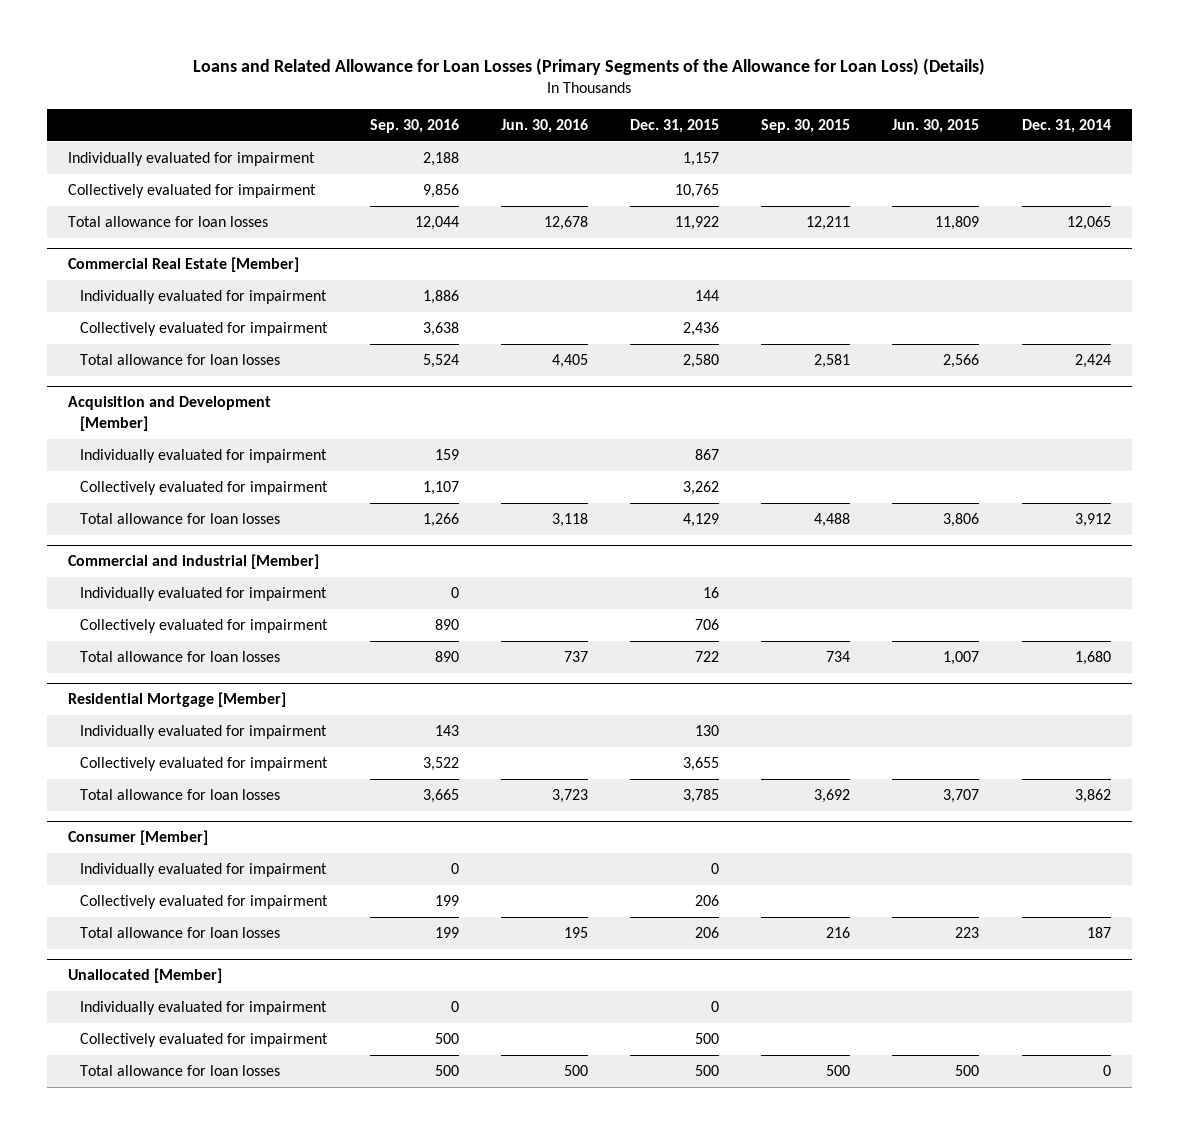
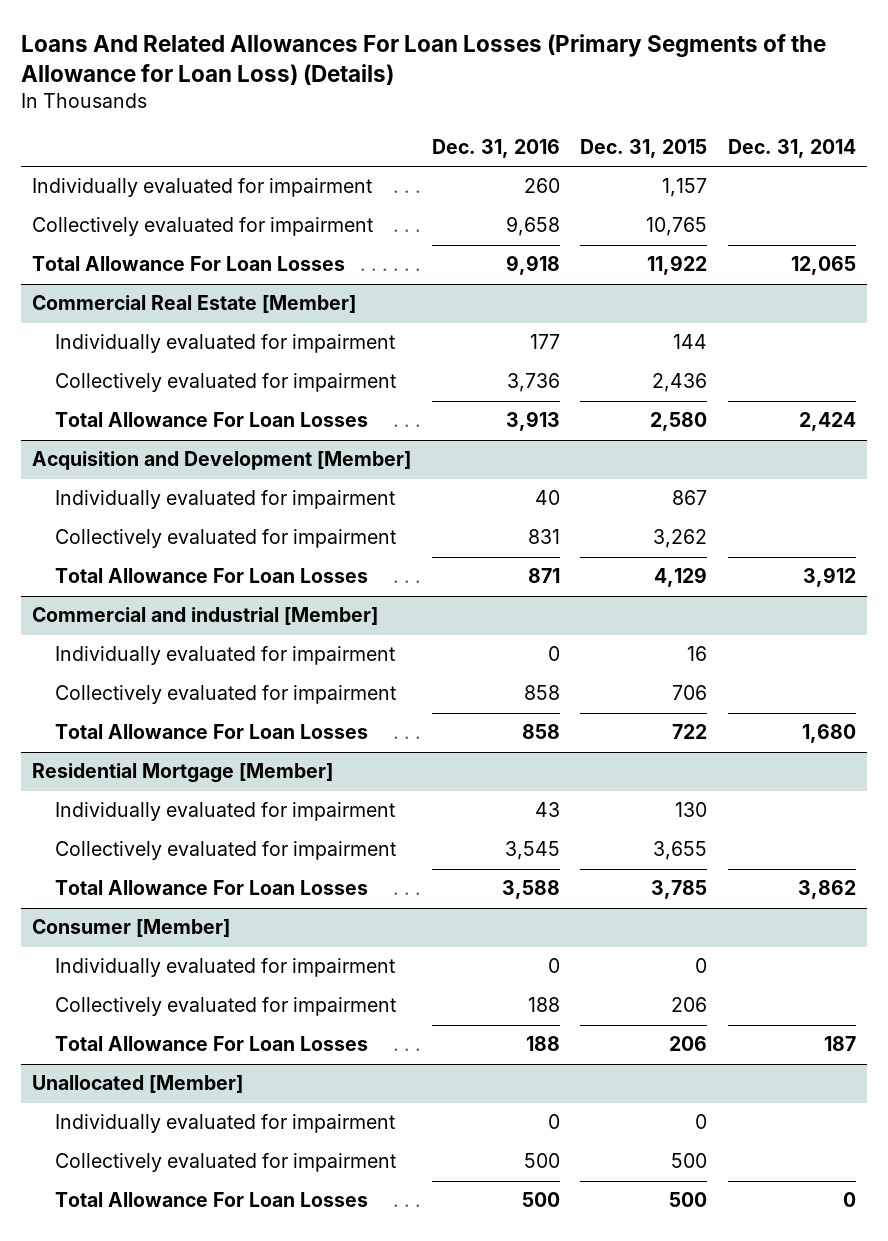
[193,57,986,75] Loans and Related Allowance for Loan Losses (Primary Segments of the Allowance for Loan Loss) (Details) -> [21,33,827,85] Loans And Related Allowances For Loan Losses (Primary Segments of the Allowance for Loan Loss) (Details)
[369,118,459,133] Sep. 30, 2016 -> none
[500,118,588,133] Jun. 30, 2016 -> none
[761,118,851,133] Sep. 30, 2015 -> none
[892,118,980,133] Jun. 30, 2015 -> none
none -> [431,138,560,158] Dec. 31, 2016
[68,216,269,228] Total allowance for loan losses -> [31,256,345,272] Total Allowance For Loan Losses
[80,354,281,366] Total allowance for loan losses -> [55,412,369,428] Total Allowance For Loan Losses
[80,513,281,525] Total allowance for loan losses -> [55,568,369,584] Total Allowance For Loan Losses
[80,651,281,663] Total allowance for loan losses -> [55,724,369,740] Total Allowance For Loan Losses
[80,789,281,801] Total allowance for loan losses -> [55,880,369,896] Total Allowance For Loan Losses
[80,927,281,939] Total allowance for loan losses -> [55,1036,369,1052] Total Allowance For Loan Losses
[80,1065,281,1077] Total allowance for loan losses -> [55,1192,369,1208] Total Allowance For Loan Losses

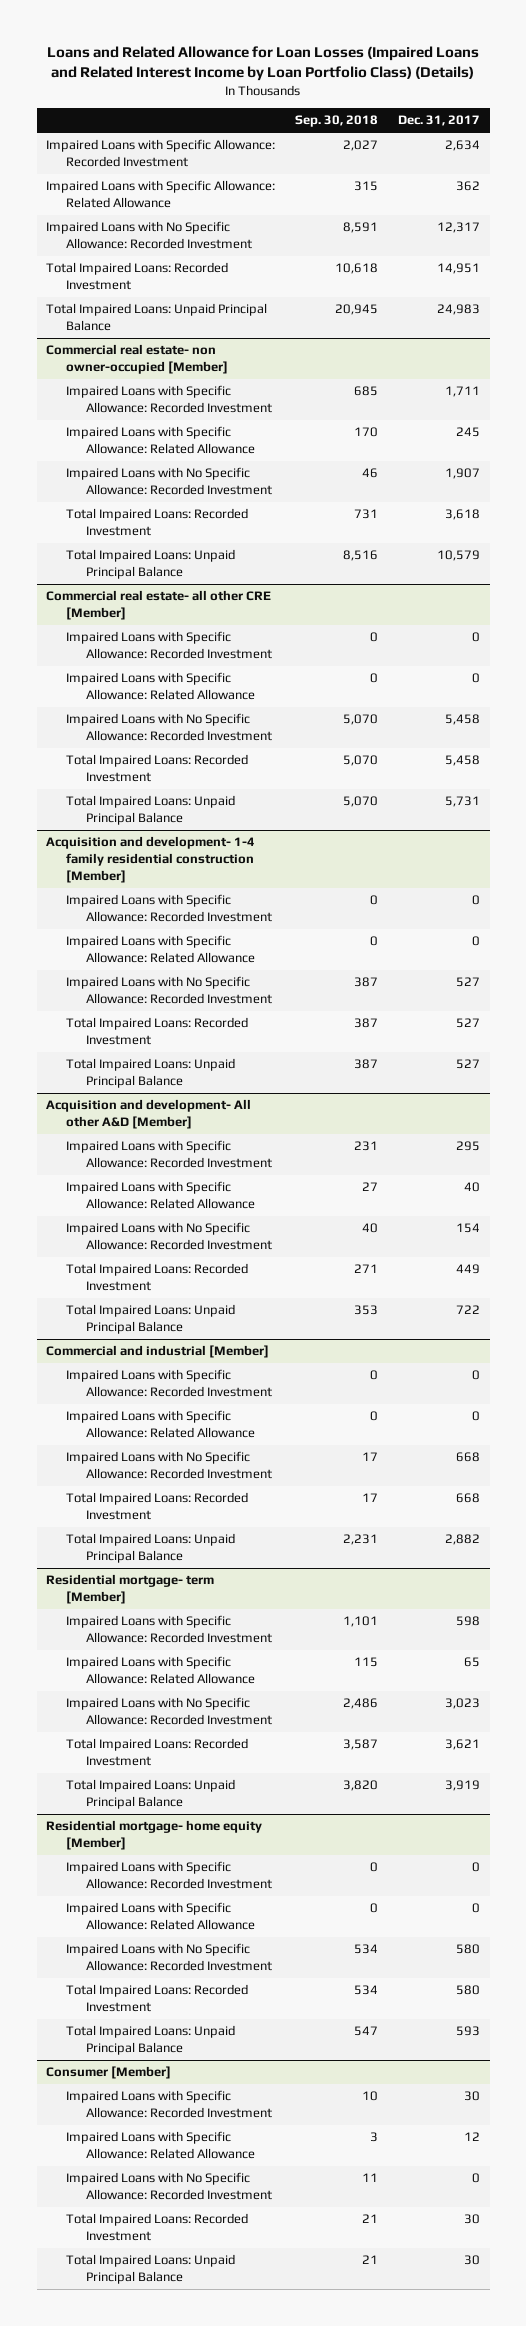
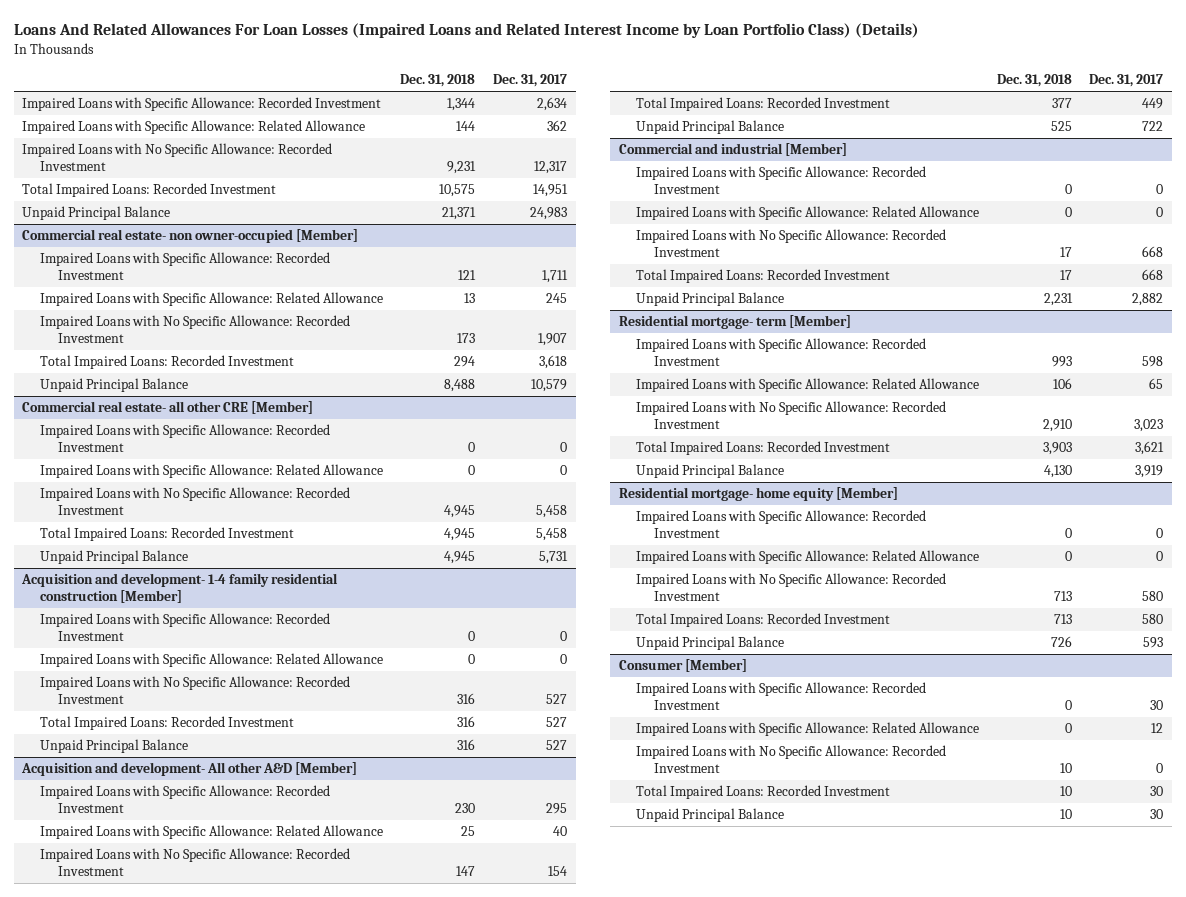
[47,45,480,82] Loans and Related Allowance for Loan Losses (Impaired Loans and Related Interest Income by Loan Portfolio Class) (Details) -> [13,23,919,39] Loans And Related Allowances For Loan Losses (Impaired Loans and Related Interest Income by Loan Portfolio Class) (Details)
[295,115,379,128] Sep. 30, 2018 -> none
none -> [400,74,476,88] Dec. 31, 2018
[46,303,268,332] Total Impaired Loans: Unpaid Principal Balance -> [22,206,171,221] Unpaid Principal Balance
[66,549,236,580] Total Impaired Loans: Unpaid Principal Balance -> [39,378,188,393] Unpaid Principal Balance
[66,795,236,826] Total Impaired Loans: Unpaid Principal Balance -> [39,550,188,565] Unpaid Principal Balance
[66,1058,236,1089] Total Impaired Loans: Unpaid Principal Balance -> [39,739,188,754] Unpaid Principal Balance
[66,1304,236,1335] Total Impaired Loans: Unpaid Principal Balance -> [636,120,785,135] Unpaid Principal Balance
[66,1533,236,1564] Total Impaired Loans: Unpaid Principal Balance -> [636,292,785,307] Unpaid Principal Balance
[66,1779,236,1810] Total Impaired Loans: Unpaid Principal Balance -> [636,464,785,479] Unpaid Principal Balance
[66,2025,236,2056] Total Impaired Loans: Unpaid Principal Balance -> [636,636,785,651] Unpaid Principal Balance
[66,2254,236,2285] Total Impaired Loans: Unpaid Principal Balance -> [636,808,785,823] Unpaid Principal Balance

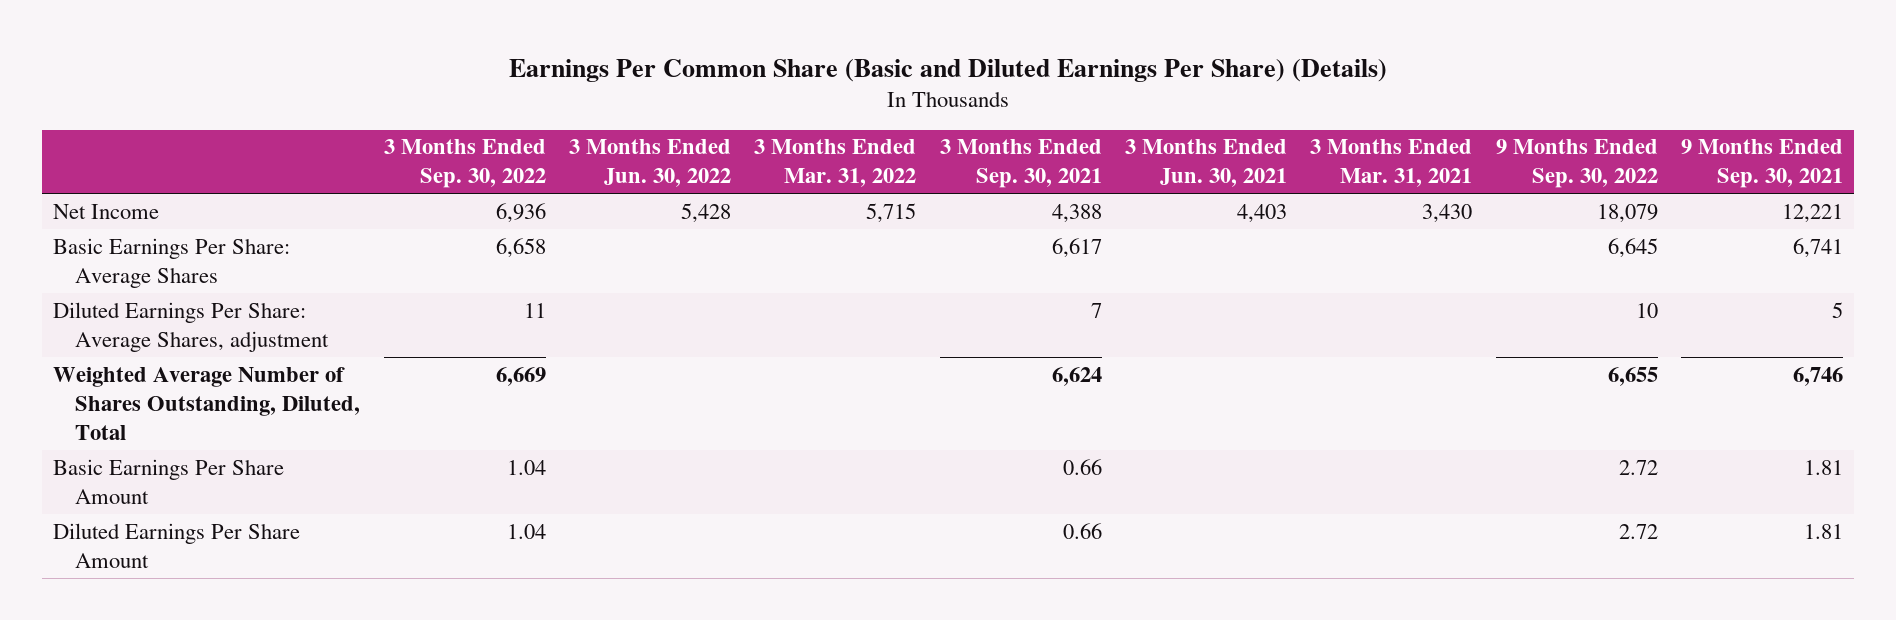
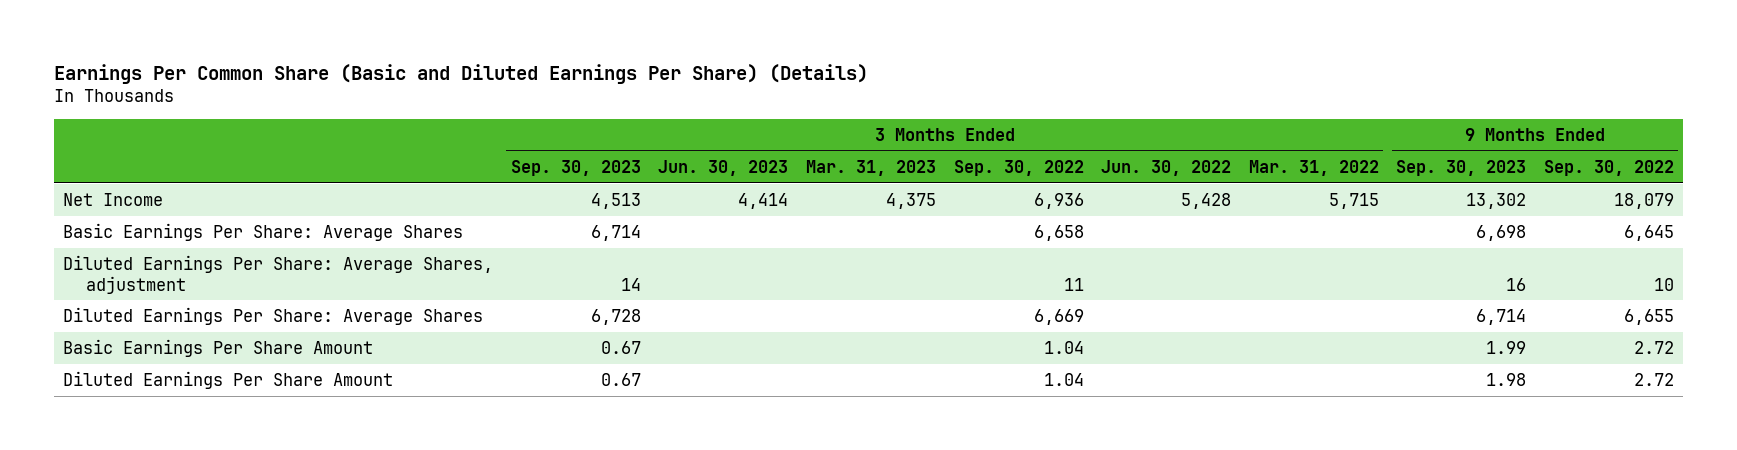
[939,139,1102,189] 3 Months Ended Sep. 30, 2021 -> none
[1124,139,1287,188] 3 Months Ended Jun. 30, 2021 -> none
[1310,139,1473,188] 3 Months Ended Mar. 31, 2021 -> none
[1680,139,1843,189] 9 Months Ended Sep. 30, 2021 -> none
none -> [510,159,641,176] Sep. 30, 2023
none -> [658,159,789,176] Jun. 30, 2023
none -> [805,159,936,176] Mar. 31, 2023
none -> [1396,159,1527,176] Sep. 30, 2023
[53,366,361,440] Weighted Average Number of Shares Outstanding, Diluted, Total -> [63,306,484,325] Diluted Earnings Per Share: Average Shares

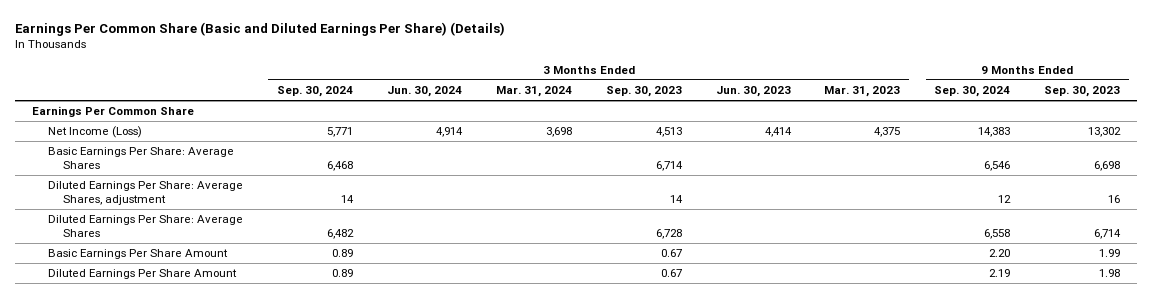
[953,159,1084,176] Sep. 30, 2022 -> none
[1101,159,1232,176] Jun. 30, 2022 -> none
[1248,159,1379,176] Mar. 31, 2022 -> none
[1543,159,1674,176] Sep. 30, 2022 -> none
none -> [276,86,353,98] Sep. 30, 2024
none -> [386,86,462,98] Jun. 30, 2024
none -> [495,86,572,98] Mar. 31, 2024
none -> [934,86,1011,98] Sep. 30, 2024
none -> [32,106,195,118] Earnings Per Common Share
[63,192,164,206] Net Income -> [47,126,142,139] Net Income (Loss)

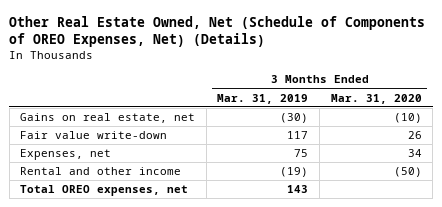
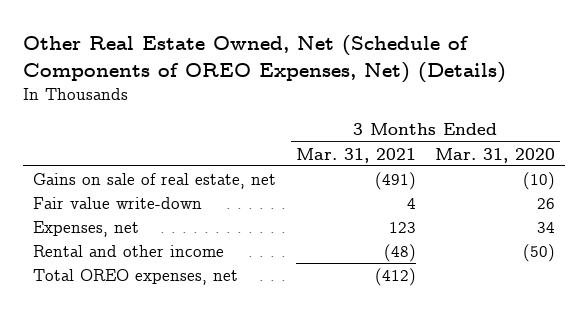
[217,93,309,104] Mar. 31, 2019 -> none
none -> [295,147,416,163] Mar. 31, 2021
[20,113,196,124] Gains on real estate, net -> [33,173,277,190] Gains on sale of real estate, net

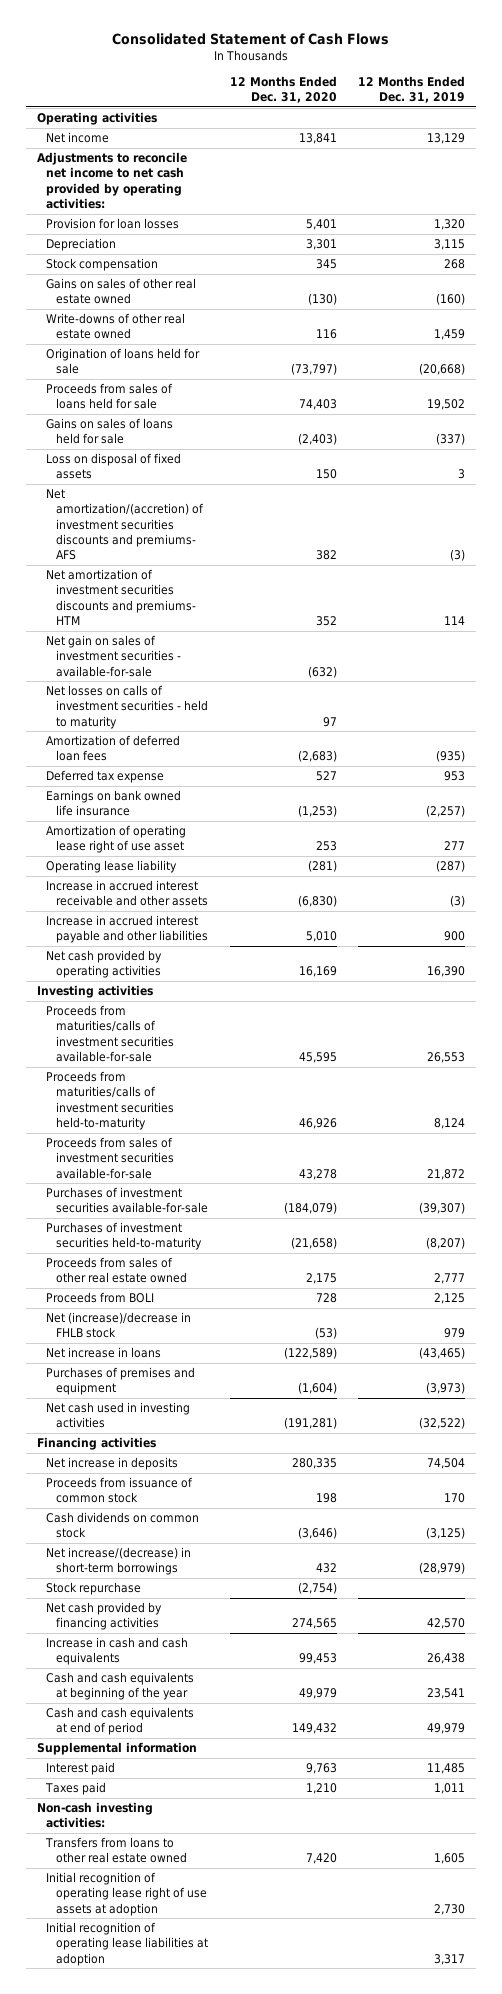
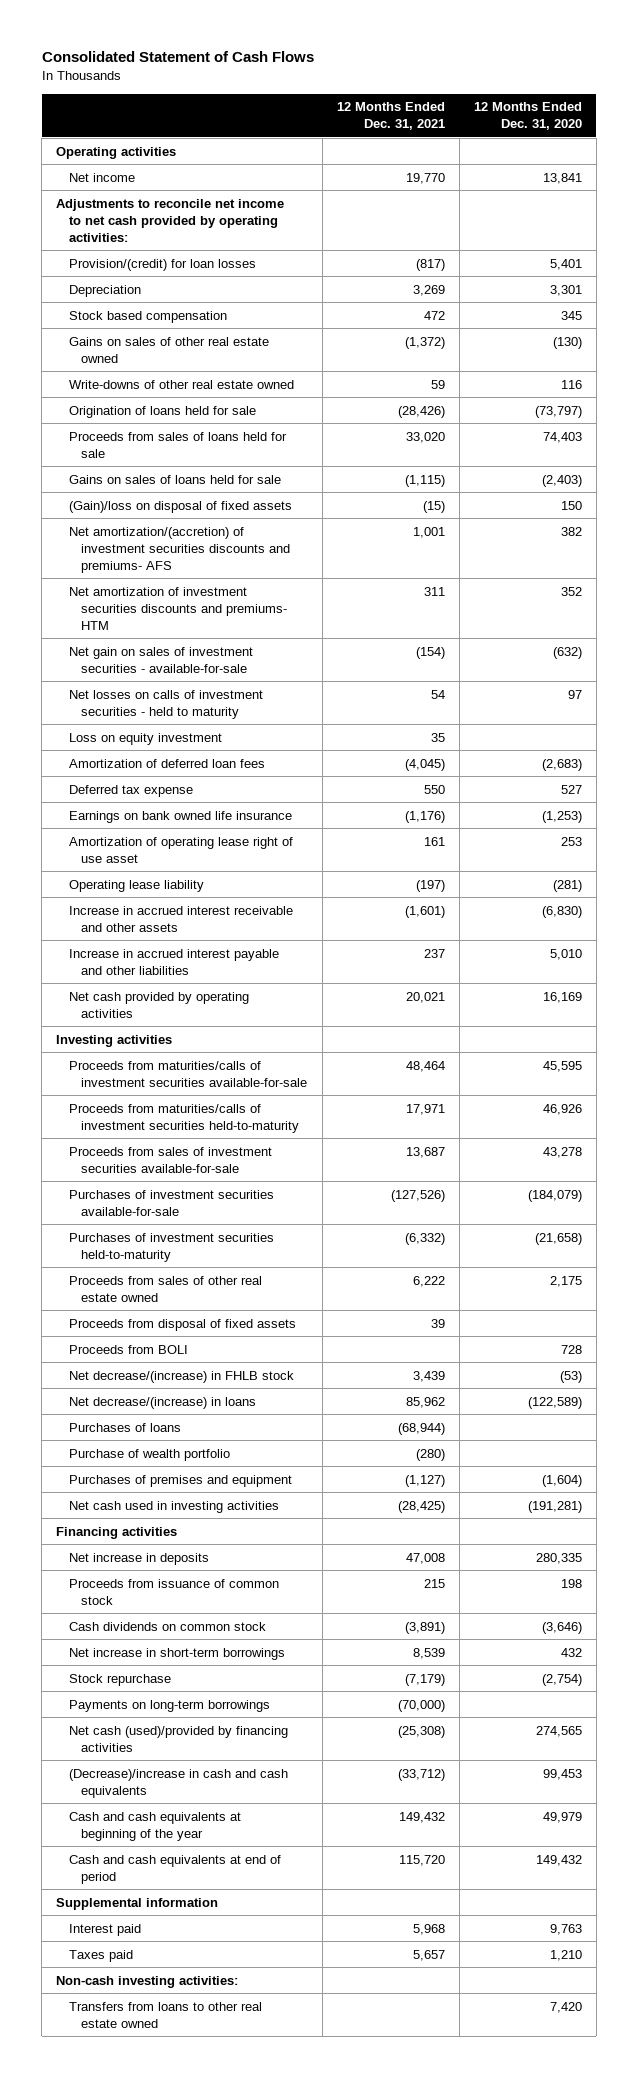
[357,75,465,104] 12 Months Ended Dec. 31, 2019 -> none
none -> [336,102,445,131] 12 Months Ended Dec. 31, 2021
[46,218,180,230] Provision for loan losses -> [68,258,256,271] Provision/(credit) for loan losses
[46,258,159,272] Stock compensation -> [68,310,227,323] Stock based compensation
[46,453,182,480] Loss on disposal of fixed assets -> [68,500,292,513] (Gain)/loss on disposal of fixed assets
none -> [68,732,222,745] Loss on equity investment
none -> [68,1318,296,1331] Proceeds from disposal of fixed assets
[46,1312,192,1339] Net (increase)/decrease in FHLB stock -> [68,1370,294,1383] Net decrease/(increase) in FHLB stock
[46,1347,162,1359] Net increase in loans -> [68,1396,256,1409] Net decrease/(increase) in loans
none -> [68,1422,181,1432] Purchases of loans
none -> [68,1448,230,1461] Purchase of wealth portfolio
[46,1547,192,1576] Net increase/(decrease) in short-term borrowings -> [68,1647,285,1660] Net increase in short-term borrowings
none -> [68,1699,270,1712] Payments on long-term borrowings
[46,1602,163,1631] Net cash provided by financing activities -> [68,1725,288,1752] Net cash (used)/provided by financing activities
[46,1637,189,1666] Increase in cash and cash equivalents -> [68,1768,288,1798] (Decrease)/increase in cash and cash equivalents
[46,1872,208,1916] Initial recognition of operating lease right of use assets at adoption -> none
[46,1922,209,1966] Initial recognition of operating lease liabilities at adoption -> none

